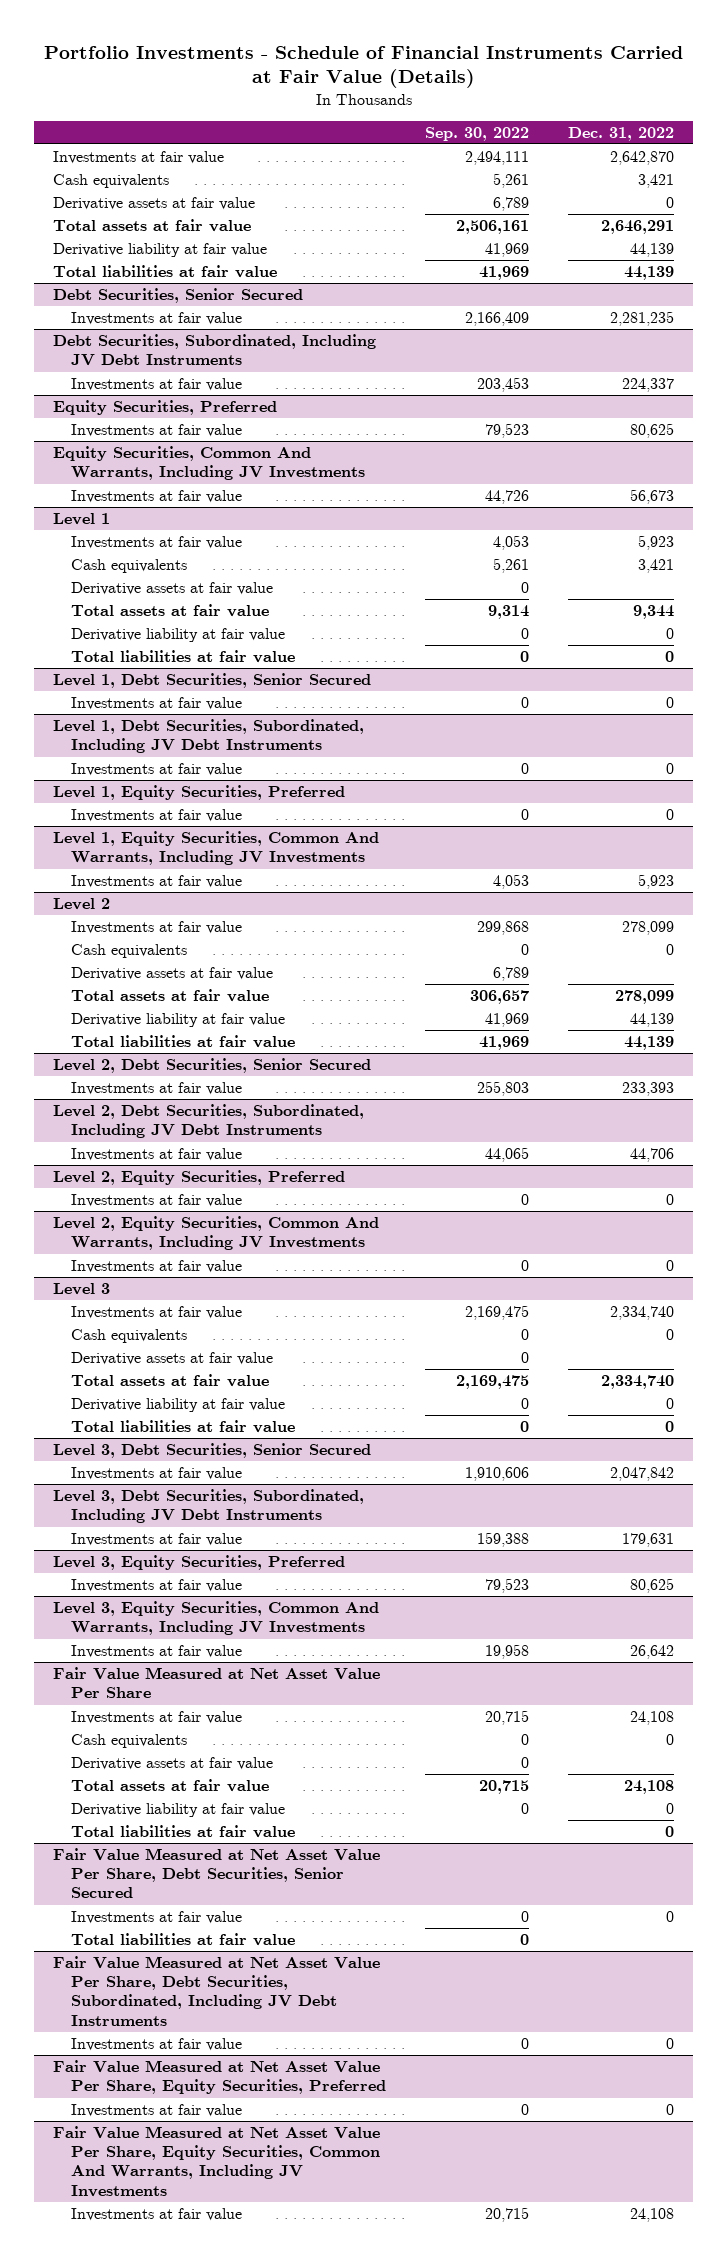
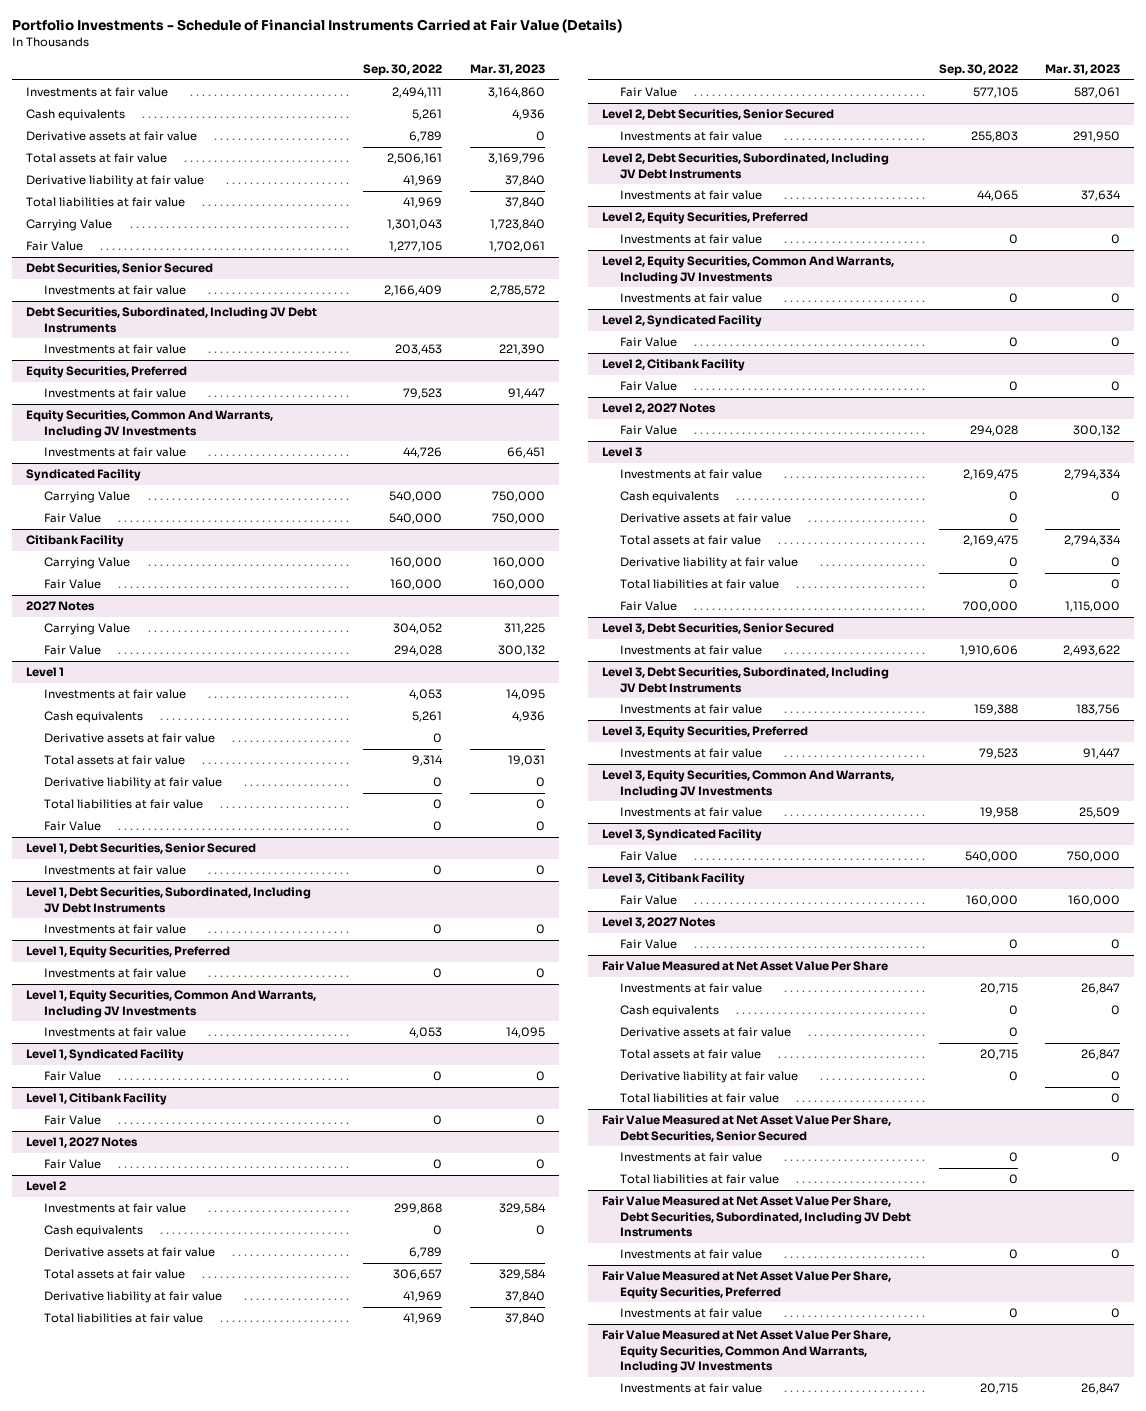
[567,126,674,141] Dec. 31, 2022 -> none
none -> [469,64,545,76] Mar. 31, 2023
none -> [25,219,112,232] Carrying Value
none -> [25,241,83,252] Fair Value
none -> [25,469,141,482] Syndicated Facility
none -> [44,491,131,504] Carrying Value
none -> [44,513,102,524] Fair Value
none -> [25,535,124,548] Citibank Facility
none -> [44,557,131,570] Carrying Value
none -> [44,579,102,590] Fair Value
none -> [25,601,95,612] 2027 Notes
none -> [44,623,131,636] Carrying Value
none -> [44,645,102,656] Fair Value
none -> [44,821,102,832] Fair Value
none -> [25,1049,184,1062] Level 1, Syndicated Facility
none -> [44,1071,102,1082] Fair Value
none -> [25,1093,167,1106] Level 1, Citibank Facility
none -> [44,1115,102,1126] Fair Value
none -> [25,1137,138,1149] Level 1, 2027 Notes
none -> [44,1159,102,1170] Fair Value
none -> [619,87,677,98] Fair Value
none -> [601,315,762,328] Level 2, Syndicated Facility
none -> [619,337,677,348] Fair Value
none -> [601,359,745,372] Level 2, Citibank Facility
none -> [619,381,677,392] Fair Value
none -> [601,403,716,415] Level 2, 2027 Notes
none -> [619,425,677,436] Fair Value
none -> [619,601,677,612] Fair Value
none -> [601,829,762,842] Level 3, Syndicated Facility
none -> [619,851,677,862] Fair Value
none -> [601,873,745,886] Level 3, Citibank Facility
none -> [619,895,677,906] Fair Value
none -> [601,917,716,929] Level 3, 2027 Notes
none -> [619,939,677,950] Fair Value

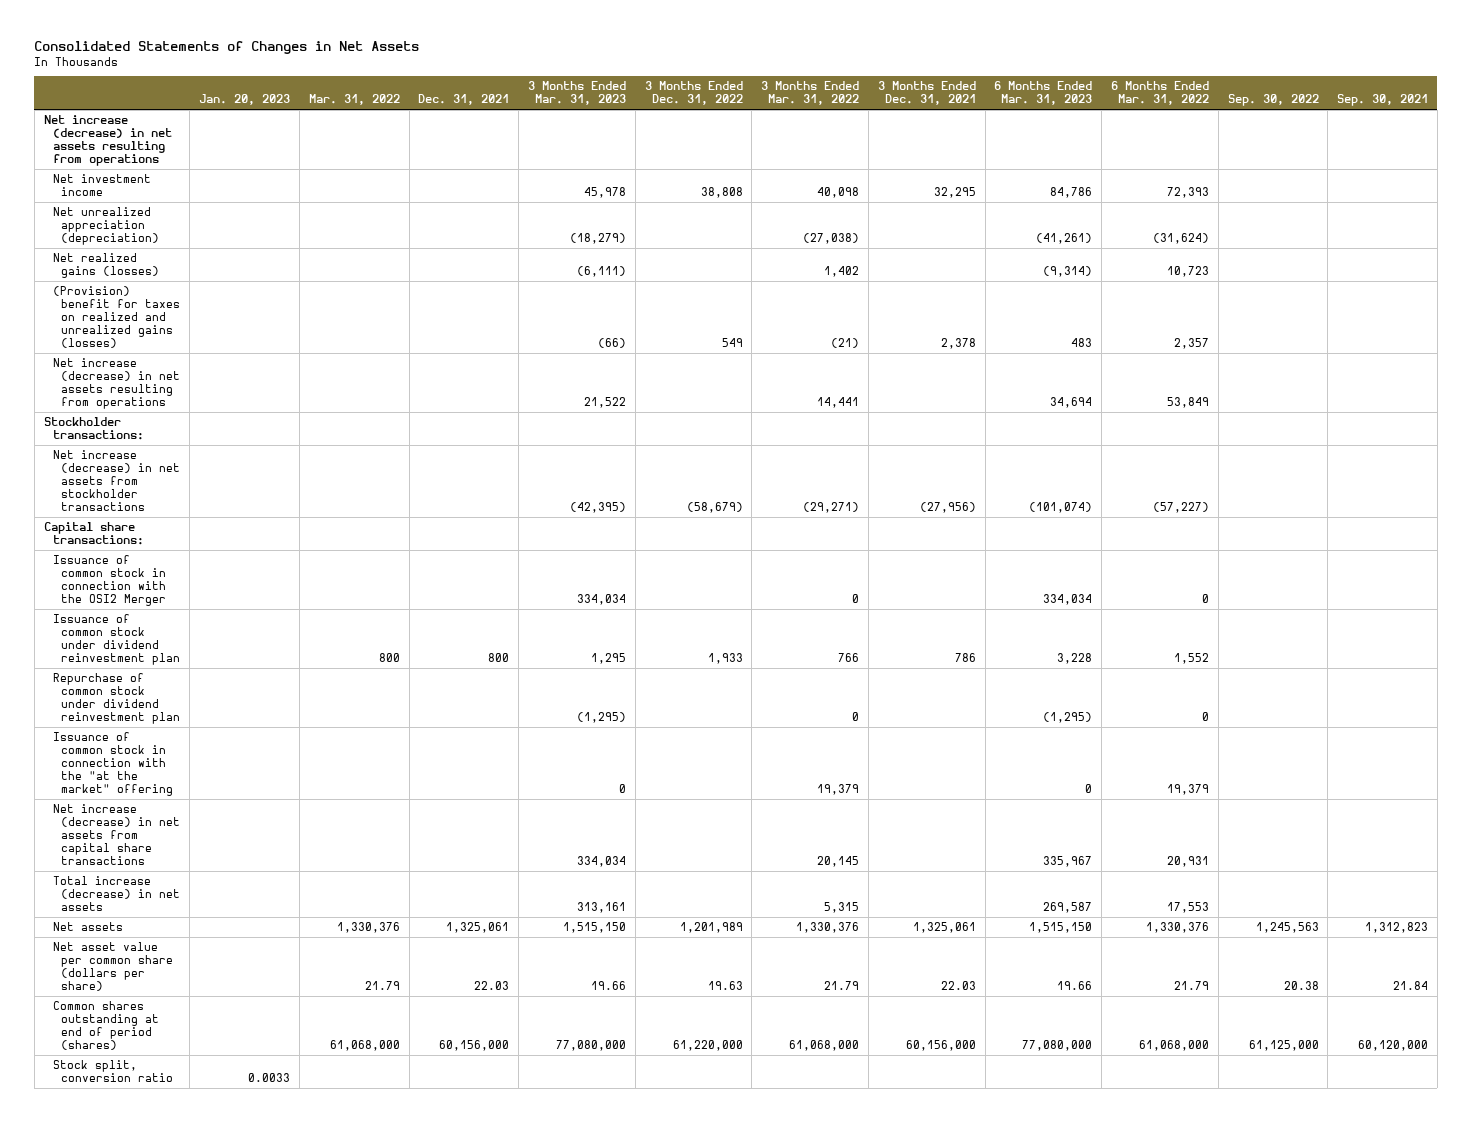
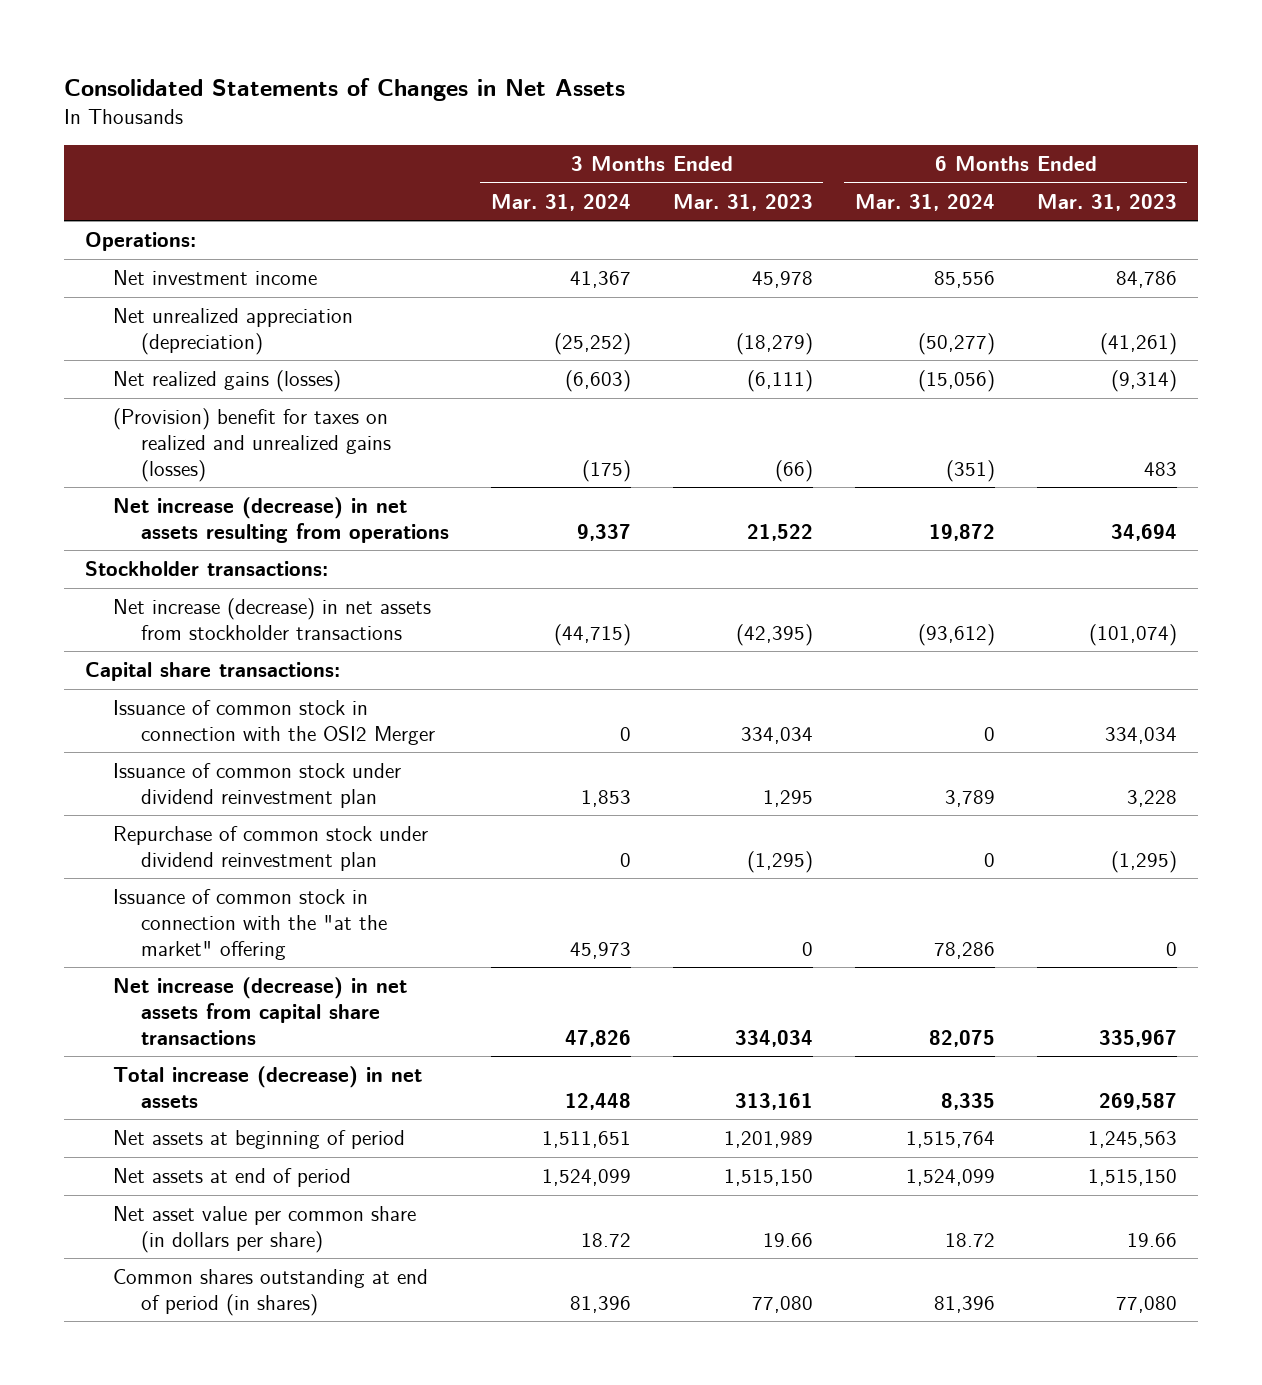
[199,94,291,106] Jan. 20, 2023 -> none
[308,94,400,106] Mar. 31, 2022 -> none
[418,94,510,106] Dec. 31, 2021 -> none
[644,81,743,106] 3 Months Ended Dec. 31, 2022 -> none
[761,81,860,106] 3 Months Ended Mar. 31, 2022 -> none
[877,81,976,106] 3 Months Ended Dec. 31, 2021 -> none
[1110,81,1209,106] 6 Months Ended Mar. 31, 2022 -> none
[1227,94,1319,107] Sep. 30, 2022 -> none
[1337,94,1429,107] Sep. 30, 2021 -> none
none -> [490,193,631,211] Mar. 31, 2024
none -> [854,193,995,211] Mar. 31, 2024
[43,114,172,167] Net increase (decrease) in net assets resulting from operations -> [84,232,196,252] Operations:
[52,1059,174,1083] Stock split, conversion ratio -> none
[52,921,123,931] Net assets -> [112,1130,405,1150] Net assets at beginning of period
[562,921,626,933] 1,515,150 -> [723,1131,813,1149] 1,201,989
[1029,921,1093,933] 1,515,150 -> [1087,1131,1177,1149] 1,245,563
none -> [112,1168,351,1188] Net assets at end of period
[52,941,174,992] Net asset value per common share (dollars per share) -> [112,1206,416,1253] Net asset value per common share (in dollars per share)
[52,1000,160,1051] Common shares outstanding at end of period (shares) -> [112,1269,428,1316] Common shares outstanding at end of period (in shares)
[555,1040,626,1052] 77,080,000 -> [751,1295,813,1313] 77,080
[1022,1040,1093,1052] 77,080,000 -> [1115,1295,1177,1313] 77,080

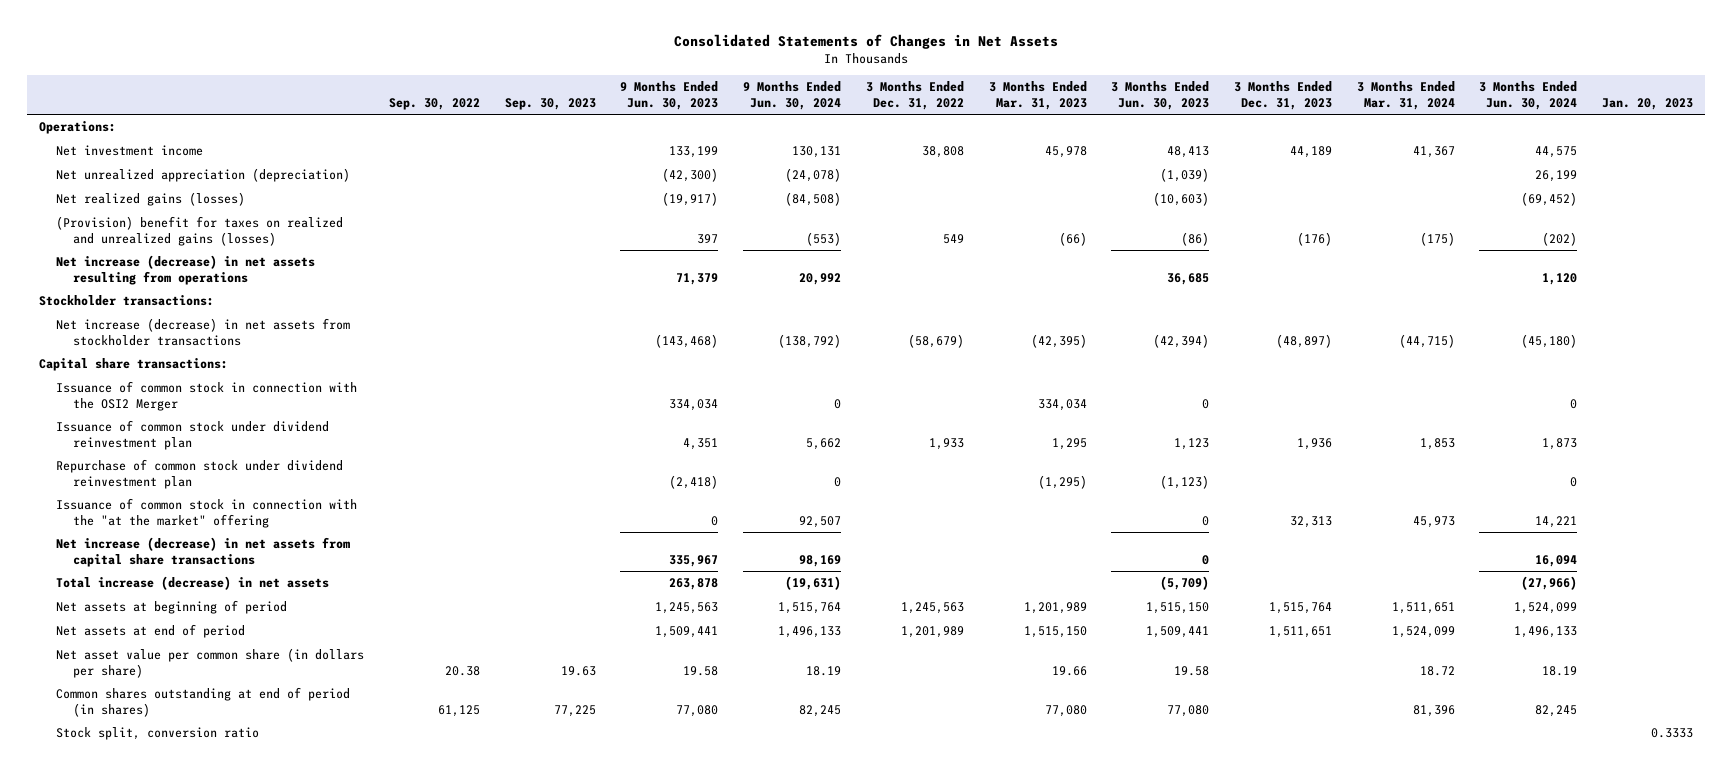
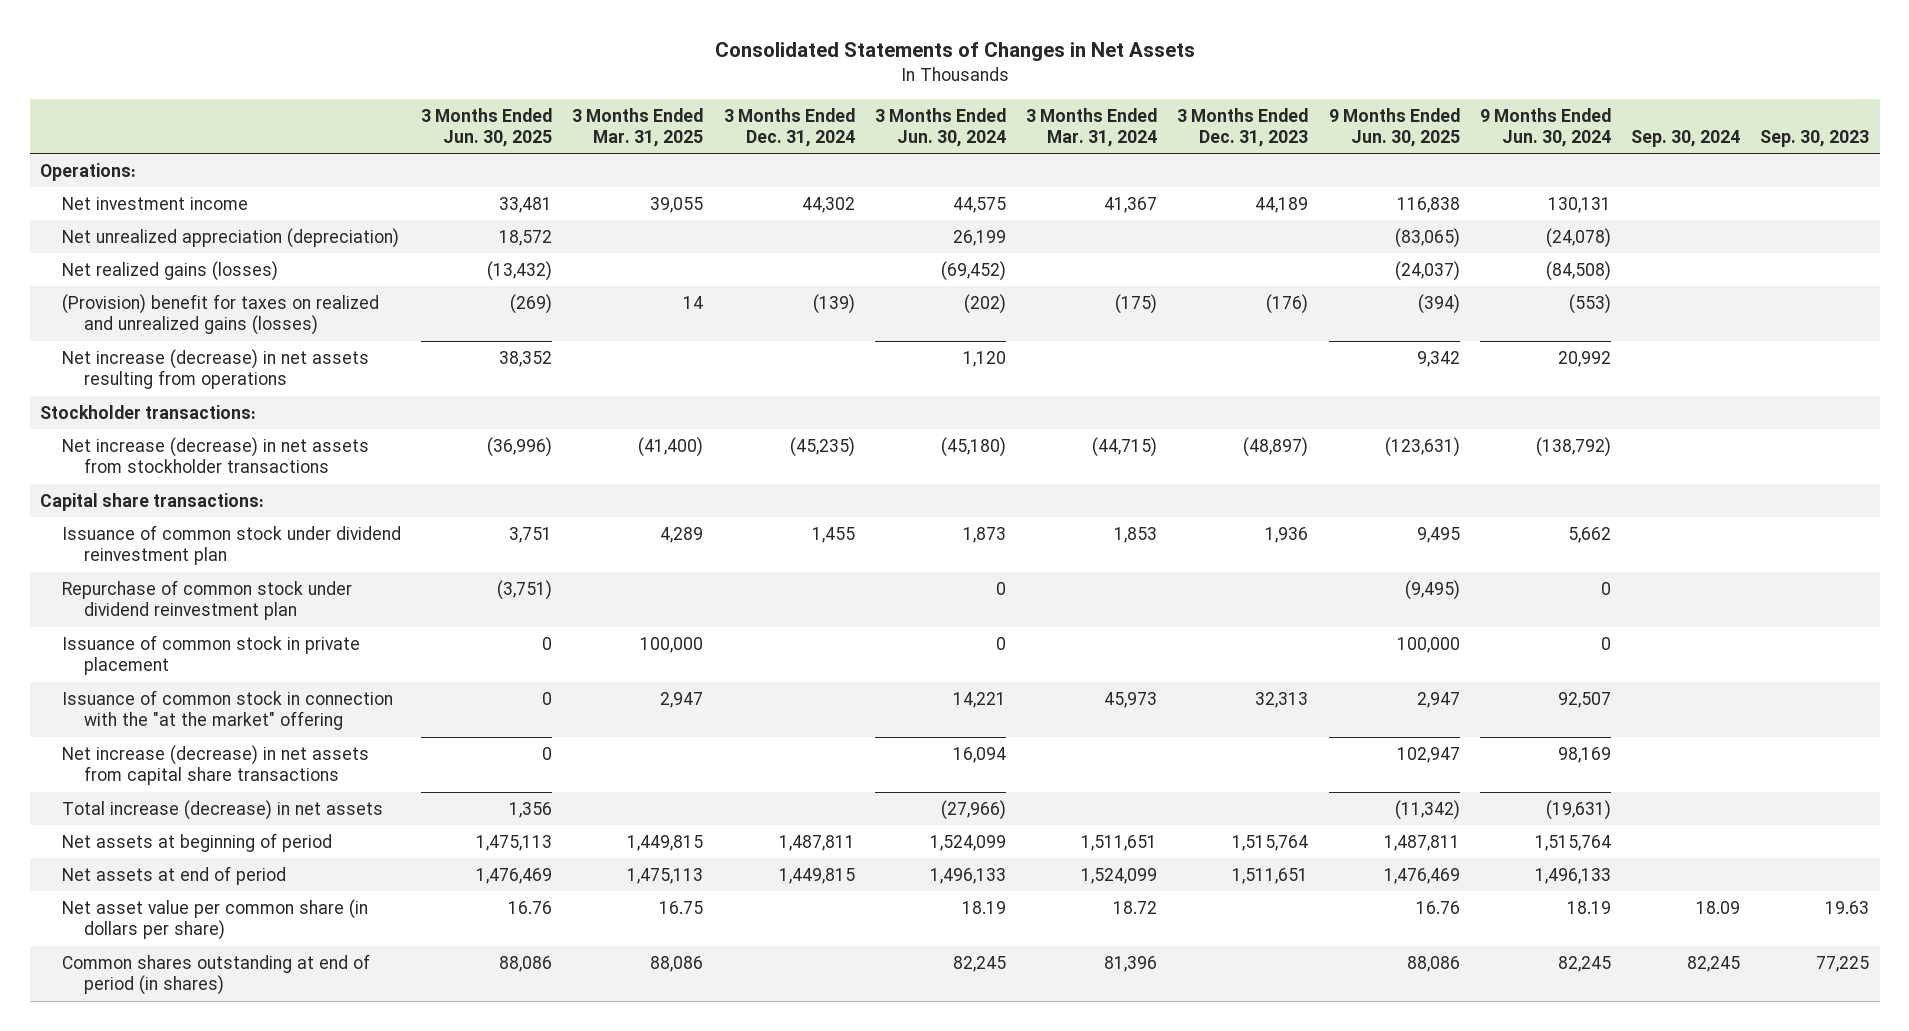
[388,97,480,110] Sep. 30, 2022 -> none
[620,81,719,110] 9 Months Ended Jun. 30, 2023 -> none
[865,81,964,110] 3 Months Ended Dec. 31, 2022 -> none
[988,81,1087,110] 3 Months Ended Mar. 31, 2023 -> none
[1111,81,1210,110] 3 Months Ended Jun. 30, 2023 -> none
[1602,97,1694,110] Jan. 20, 2023 -> none
none -> [421,107,553,147] 3 Months Ended Jun. 30, 2025
none -> [572,107,704,147] 3 Months Ended Mar. 31, 2025
none -> [723,107,855,147] 3 Months Ended Dec. 31, 2024
none -> [1328,107,1460,147] 9 Months Ended Jun. 30, 2025
none -> [1631,129,1741,147] Sep. 30, 2024
[56,381,358,411] Issuance of common stock in connection with the OSI2 Merger -> none
none -> [61,634,360,676] Issuance of common stock in private placement
[56,727,260,741] Stock split, conversion ratio -> none

